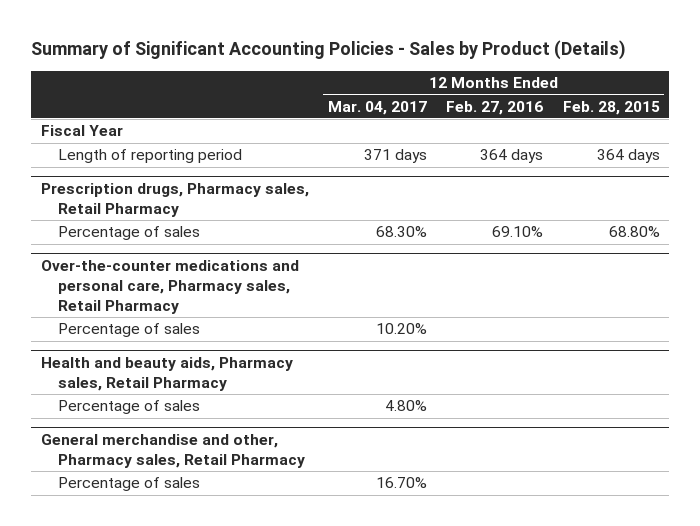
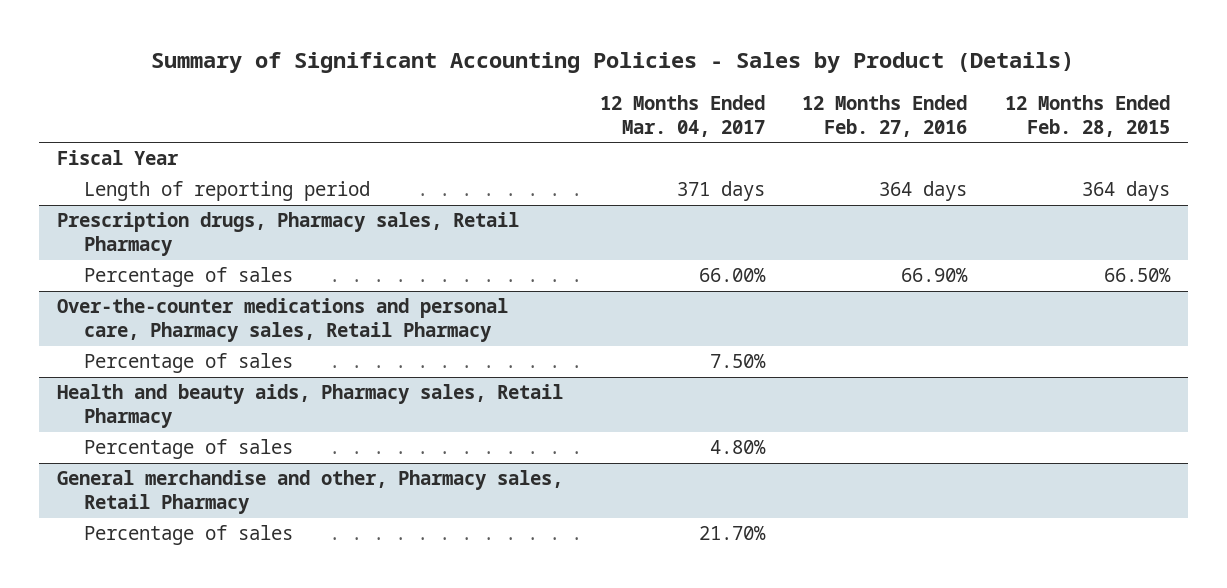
[376,226,428,238] 68.30% -> [699,268,767,283] 66.00%
[492,226,544,238] 69.10% -> [901,268,969,283] 66.90%
[608,226,660,238] 68.80% -> [1103,268,1171,283] 66.50%
[376,323,428,335] 10.20% -> [710,354,767,369] 7.50%
[376,477,428,489] 16.70% -> [699,526,767,541] 21.70%

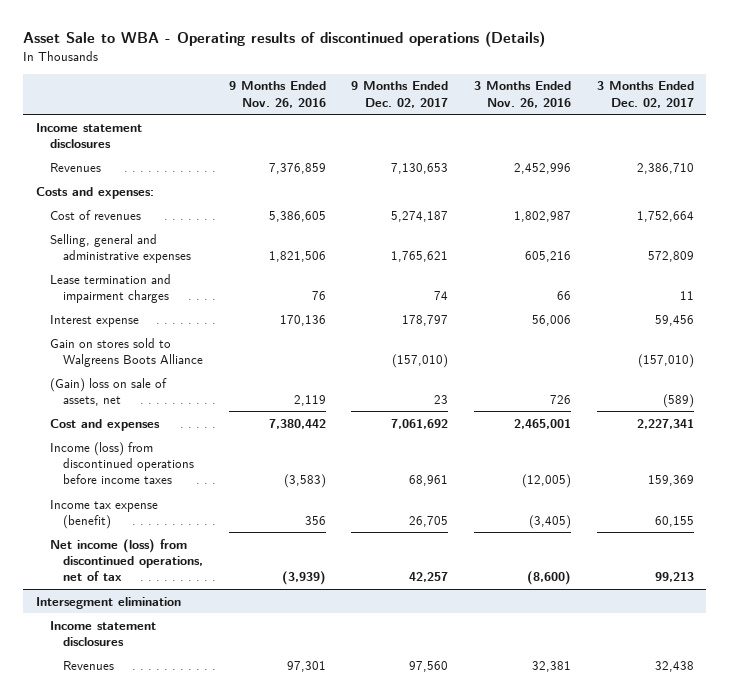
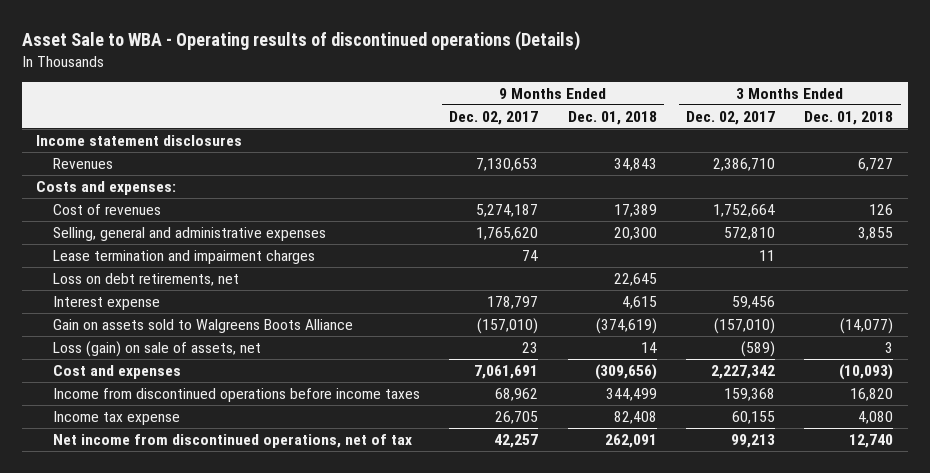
[228,81,326,108] 9 Months Ended Nov. 26, 2016 -> none
[474,81,572,108] 3 Months Ended Nov. 26, 2016 -> none
none -> [567,110,657,125] Dec. 01, 2018
none -> [804,110,894,125] Dec. 01, 2018
[391,250,449,262] 1,765,621 -> [476,226,539,240] 1,765,620
[647,250,694,262] 572,809 -> [723,226,775,240] 572,810
none -> [53,272,240,286] Loss on debt retirements, net
[35,596,181,609] Intersegment elimination -> none
[49,620,156,646] Income statement disclosures -> none
[63,660,115,670] Revenues -> none
[49,337,204,367] Gain on stores sold to Walgreens Boots Alliance -> [53,318,354,333] Gain on assets sold to Walgreens Boots Alliance
[49,377,167,406] (Gain) loss on sale of assets, net -> [53,340,262,357] Loss (gain) on sale of assets, net
[391,418,449,429] 7,061,692 -> [474,364,539,379] 7,061,691
[636,418,694,429] 2,227,341 -> [710,364,775,379] 2,227,342
[49,441,195,485] Income (loss) from discontinued operations before income taxes -> [53,387,421,402] Income from discontinued operations before income taxes
[409,475,449,487] 68,961 -> [495,387,539,401] 68,962
[647,475,694,487] 159,369 -> [723,387,775,401] 159,368
[49,499,158,529] Income tax expense (benefit) -> [53,410,181,425] Income tax expense
[49,538,204,582] Net income (loss) from discontinued operations, net of tax -> [53,433,413,448] Net income from discontinued operations, net of tax

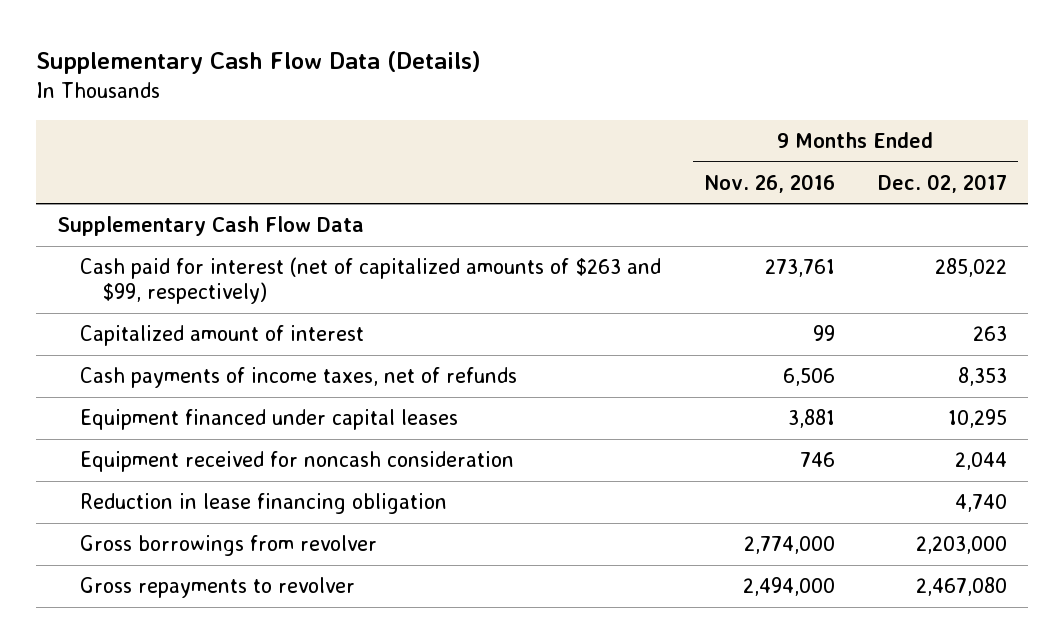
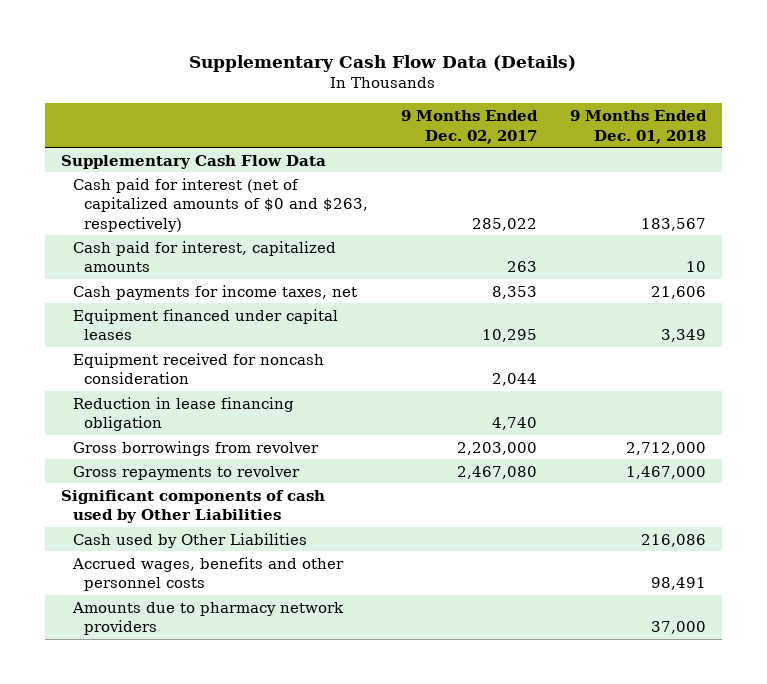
[703,173,835,193] Nov. 26, 2016 -> none
none -> [569,110,707,144] 9 Months Ended Dec. 01, 2018
[79,257,661,305] Cash paid for interest (net of capitalized amounts of $263 and $99, respectively) -> [72,177,369,232] Cash paid for interest (net of capitalized amounts of $0 and $263, respectively)
[79,325,364,347] Capitalized amount of interest -> [72,240,336,273] Cash paid for interest, capitalized amounts
[79,367,517,389] Cash payments of income taxes, net of refunds -> [72,284,357,300] Cash payments for income taxes, net
none -> [61,489,326,524] Significant components of cash used by Other Liabilities
none -> [72,532,307,548] Cash used by Other Liabilities
none -> [71,556,344,592] Accrued wages, benefits and other personnel costs
none -> [71,601,344,636] Amounts due to pharmacy network providers

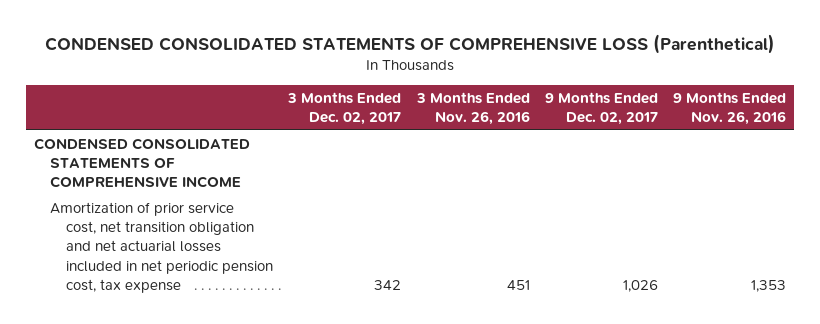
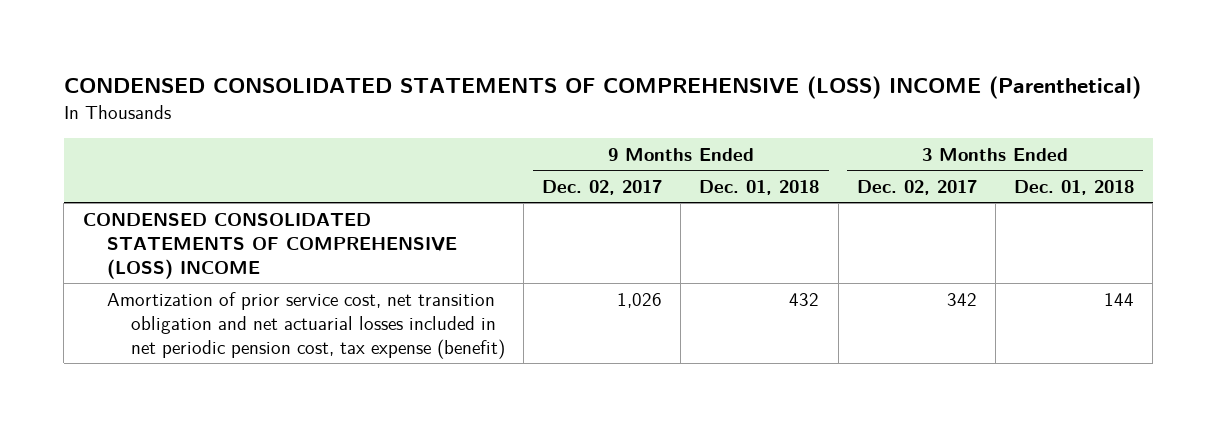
[45,33,776,54] CONDENSED CONSOLIDATED STATEMENTS OF COMPREHENSIVE LOSS (Parenthetical) -> [63,76,1141,100] CONDENSED CONSOLIDATED STATEMENTS OF COMPREHENSIVE (LOSS) INCOME (Parenthetical)
[415,91,530,126] 3 Months Ended Nov. 26, 2016 -> none
[673,91,787,126] 9 Months Ended Nov. 26, 2016 -> none
none -> [699,179,820,195] Dec. 01, 2018
none -> [1014,179,1135,195] Dec. 01, 2018
[33,137,250,189] CONDENSED CONSOLIDATED STATEMENTS OF COMPREHENSIVE INCOME -> [82,212,457,280] CONDENSED CONSOLIDATED STATEMENTS OF COMPREHENSIVE (LOSS) INCOME
[49,201,273,294] Amortization of prior service cost, net transition obligation and net actuarial losses included in net periodic pension cost, tax expense -> [106,291,505,360] Amortization of prior service cost, net transition obligation and net actuarial losses included in net periodic pension cost, tax expense (benefit)

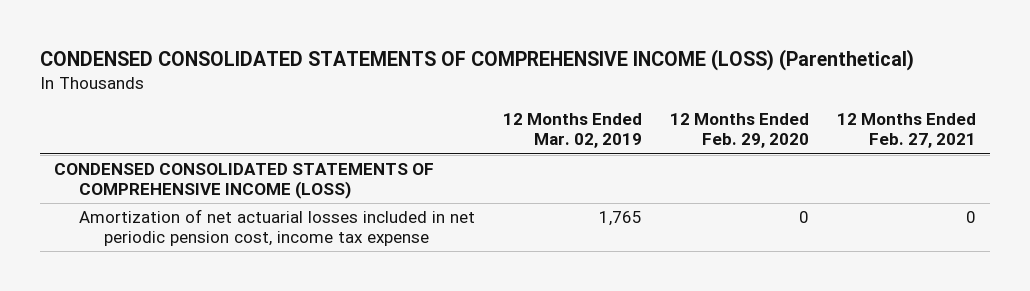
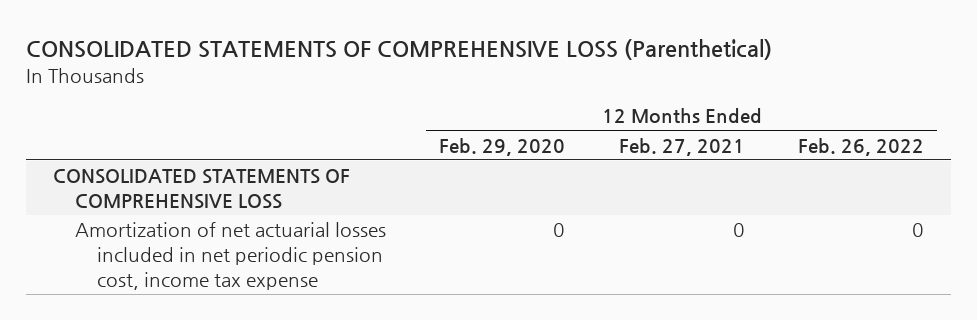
[39,48,914,71] CONDENSED CONSOLIDATED STATEMENTS OF COMPREHENSIVE INCOME (LOSS) (Parenthetical) -> [26,38,773,60] CONSOLIDATED STATEMENTS OF COMPREHENSIVE LOSS (Parenthetical)
[503,113,643,149] 12 Months Ended Mar. 02, 2019 -> none
none -> [798,137,925,156] Feb. 26, 2022
[53,163,434,199] CONDENSED CONSOLIDATED STATEMENTS OF COMPREHENSIVE INCOME (LOSS) -> [52,169,350,210] CONSOLIDATED STATEMENTS OF COMPREHENSIVE LOSS

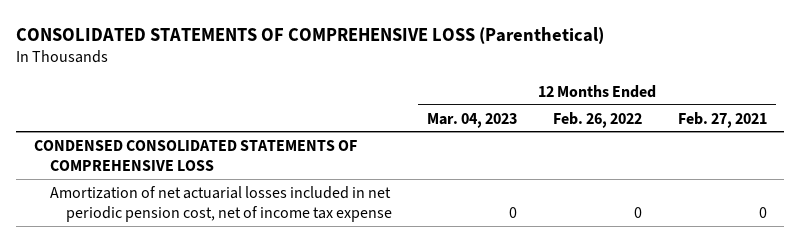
[439,137,566,156] Feb. 29, 2020 -> none
none -> [427,112,518,128] Mar. 04, 2023
[52,169,350,210] CONSOLIDATED STATEMENTS OF COMPREHENSIVE LOSS -> [33,139,357,171] CONDENSED CONSOLIDATED STATEMENTS OF COMPREHENSIVE LOSS
[75,222,387,290] Amortization of net actuarial losses included in net periodic pension cost, income tax expense -> [49,185,392,222] Amortization of net actuarial losses included in net periodic pension cost, net of income tax expense

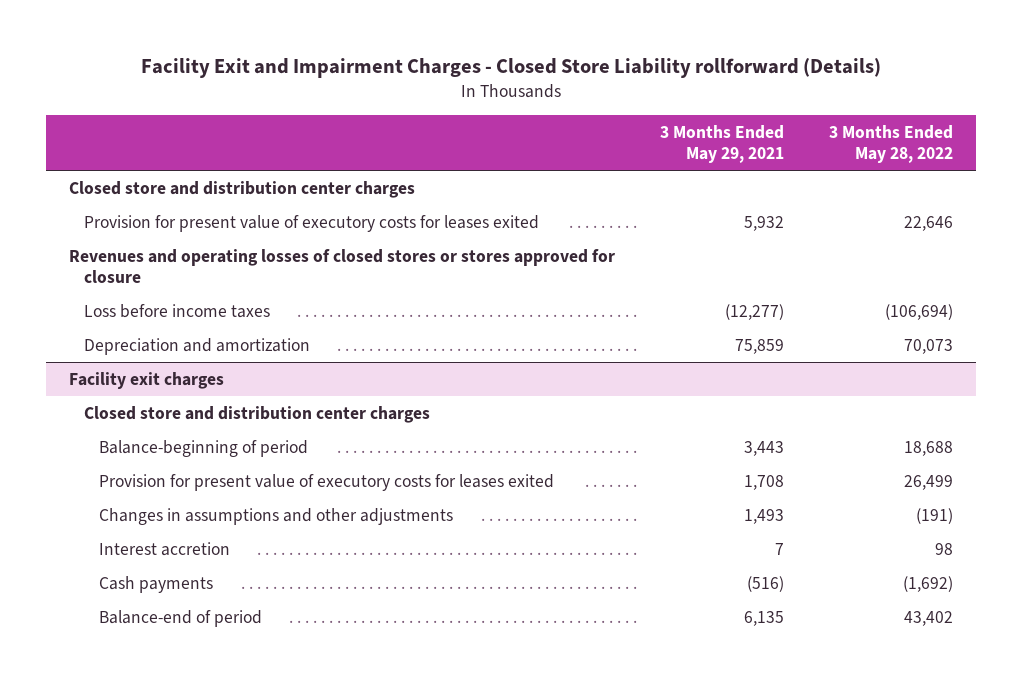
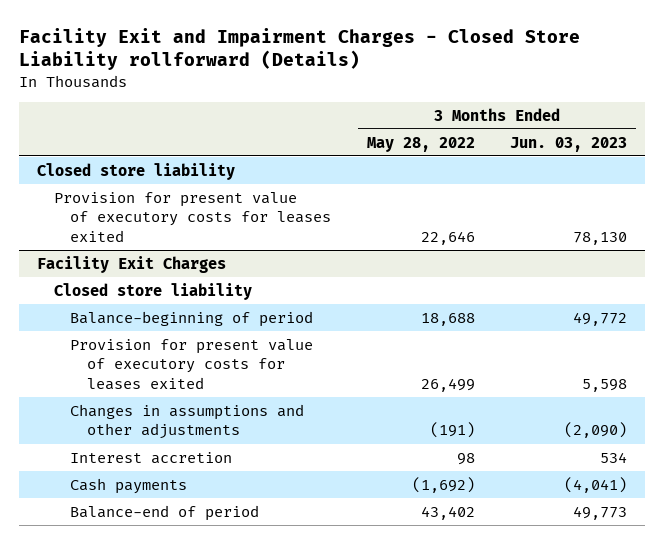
[659,125,784,163] 3 Months Ended May 29, 2021 -> none
none -> [510,136,628,152] Jun. 03, 2023
[68,181,415,199] Closed store and distribution center charges -> [36,162,235,180] Closed store liability
[68,249,615,283] Revenues and operating losses of closed stores or stores approved for closure -> none
[83,304,270,319] Loss before income taxes -> none
[83,338,310,356] Depreciation and amortization -> none
[68,372,224,390] Facility exit charges -> [36,255,226,273] Facility Exit Charges
[83,406,430,424] Closed store and distribution center charges -> [53,282,252,300] Closed store liability

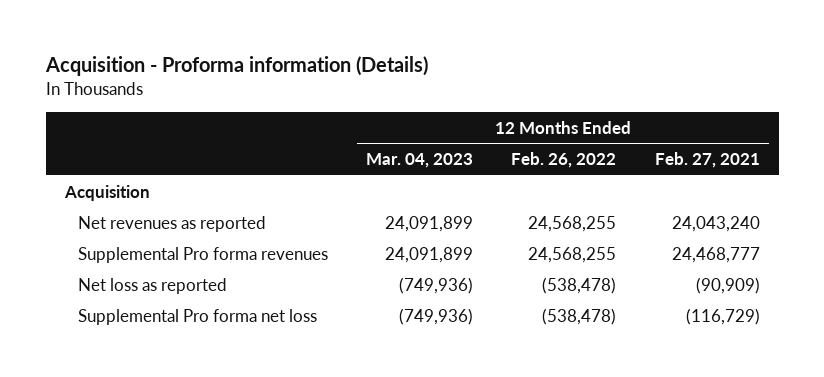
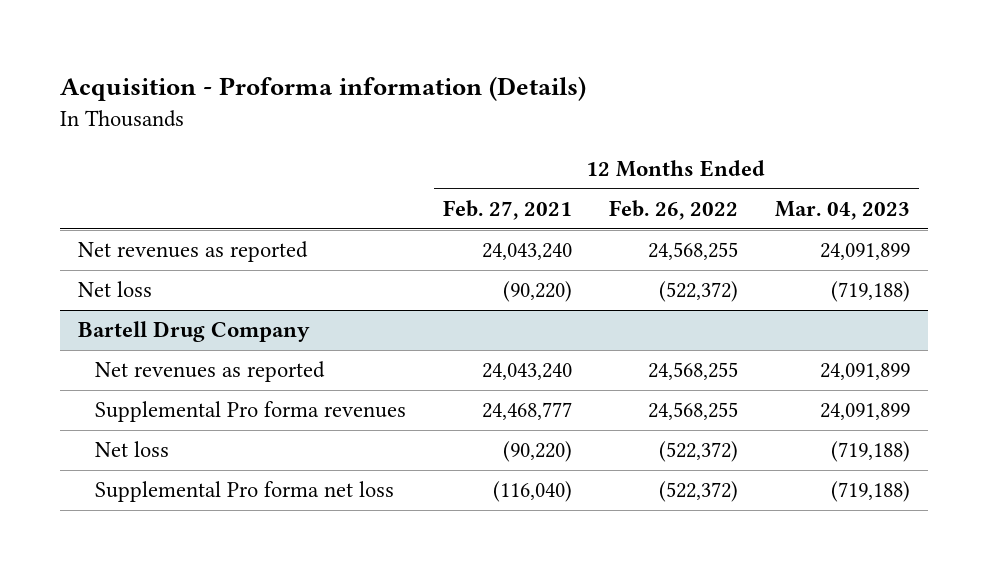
[63,184,150,201] Acquisition -> none
none -> [78,281,153,298] Net loss
none -> [78,321,311,343] Bartell Drug Company
none -> [95,361,326,383] Net revenues as reported
[78,277,228,294] Net loss as reported -> [95,441,170,458] Net loss
[399,276,474,294] (749,936) -> [830,441,910,463] (719,188)
[542,276,617,294] (538,478) -> [658,441,738,463] (522,372)
[695,276,760,294] (90,909) -> [503,441,573,463] (90,220)
[399,307,474,325] (749,936) -> [830,481,910,503] (719,188)
[542,307,617,325] (538,478) -> [658,481,738,503] (522,372)
[685,307,760,325] (116,729) -> [493,481,573,503] (116,040)

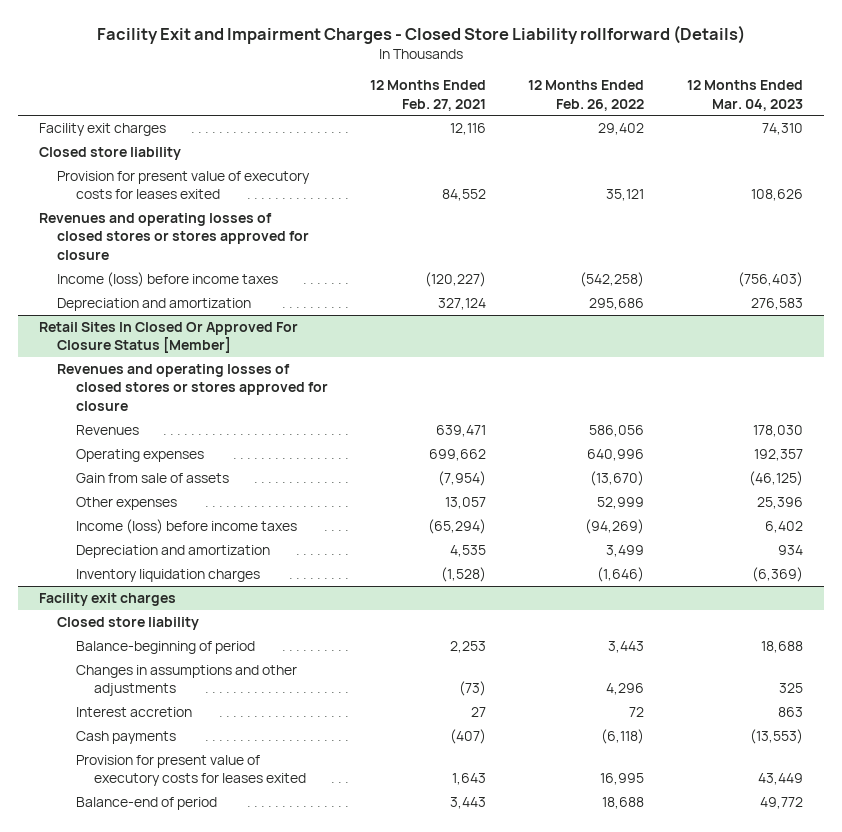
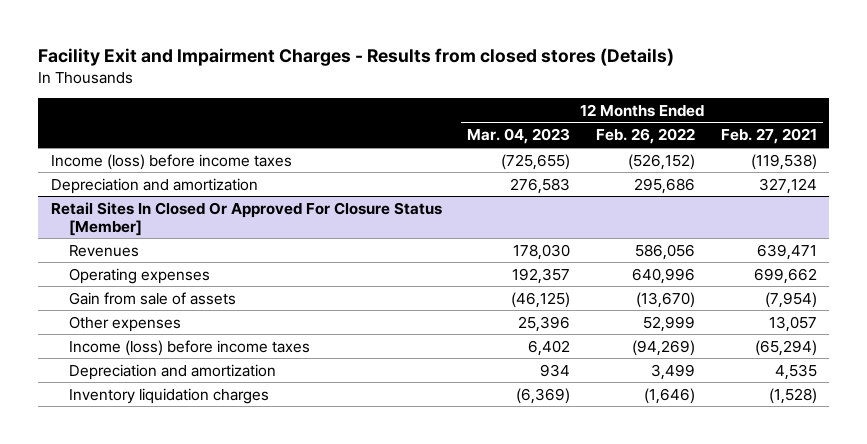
[96,24,745,44] Facility Exit and Impairment Charges - Closed Store Liability rollforward (Details) -> [37,47,674,66] Facility Exit and Impairment Charges - Results from closed stores (Details)
[39,123,167,137] Facility exit charges -> none
[39,147,182,161] Closed store liability -> none
[57,171,311,200] Provision for present value of executory costs for leases exited -> none
[39,213,310,260] Revenues and operating losses of closed stores or stores approved for closure -> none
[425,272,487,288] (120,227) -> [750,153,817,170] (119,538)
[580,272,645,288] (542,258) -> [627,153,695,170] (526,152)
[737,272,803,288] (756,403) -> [501,153,571,170] (725,655)
[57,364,328,411] Revenues and operating losses of closed stores or stores approved for closure -> none
[39,593,177,607] Facility exit charges -> none
[57,617,200,631] Closed store liability -> none
[75,641,255,655] Balance-beginning of period -> none
[75,665,297,697] Changes in assumptions and other adjustments -> none
[75,707,192,718] Interest accretion -> none
[75,731,176,745] Cash payments -> none
[75,755,307,787] Provision for present value of executory costs for leases exited -> none
[75,797,217,811] Balance-end of period -> none

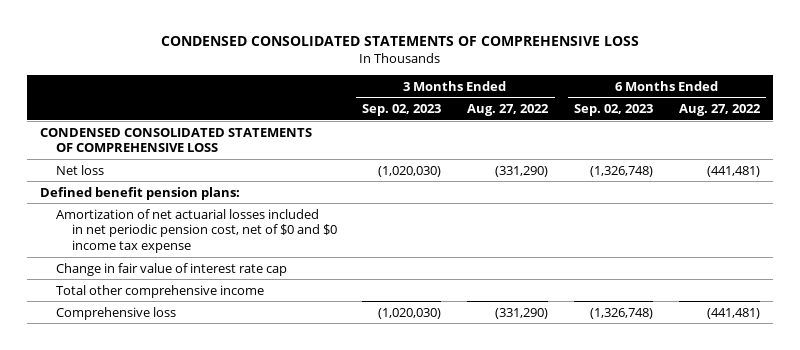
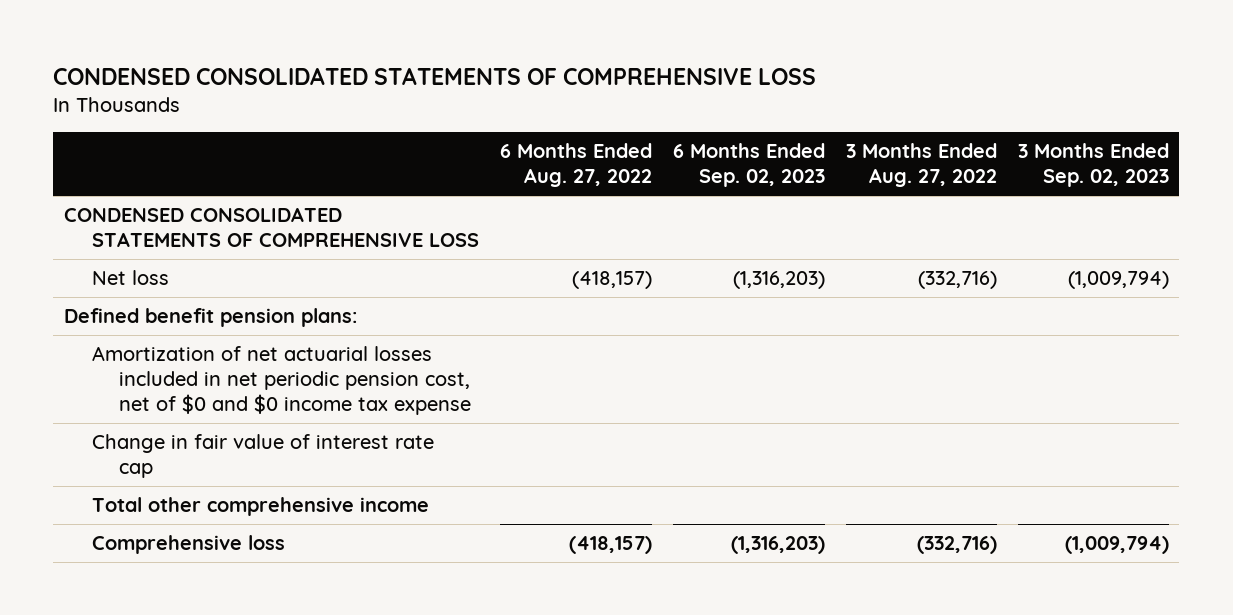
[378,165,442,177] (1,020,030) -> [1067,271,1169,290] (1,009,794)
[495,165,549,177] (331,290) -> [917,271,997,290] (332,716)
[589,165,653,177] (1,326,748) -> [732,271,825,290] (1,316,203)
[706,165,760,177] (441,481) -> [571,271,652,290] (418,157)
[378,307,442,319] (1,020,030) -> [1064,536,1169,555] (1,009,794)
[495,307,549,319] (331,290) -> [916,536,997,555] (332,716)
[589,307,653,319] (1,326,748) -> [730,536,825,555] (1,316,203)
[706,307,760,319] (441,481) -> [568,536,652,555] (418,157)

